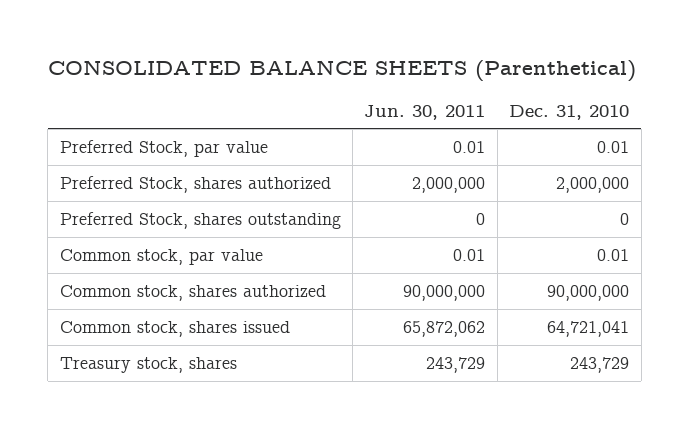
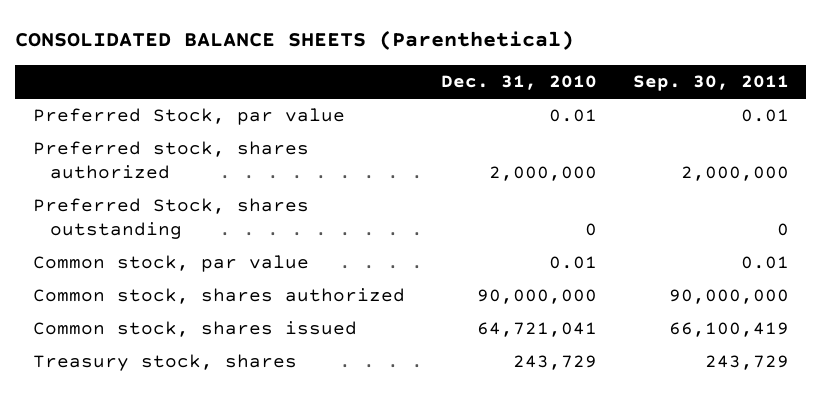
[364,104,486,120] Jun. 30, 2011 -> none
none -> [632,75,789,92] Sep. 30, 2011
[59,175,331,193] Preferred Stock, shares authorized -> [33,141,310,179] Preferred stock, shares authorized

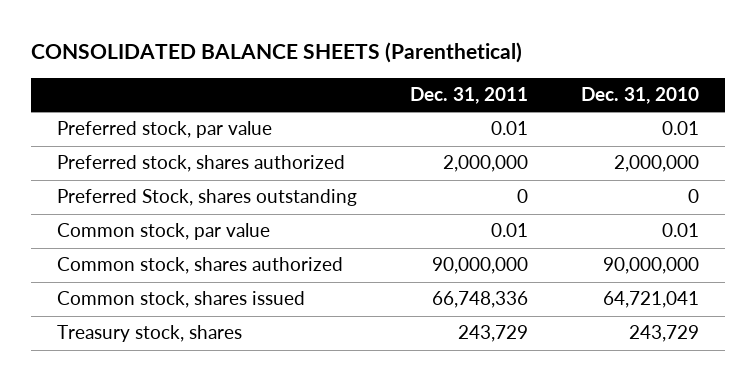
[632,75,789,92] Sep. 30, 2011 -> none
none -> [410,87,529,105] Dec. 31, 2011
[33,108,346,126] Preferred Stock, par value -> [57,121,273,139] Preferred stock, par value

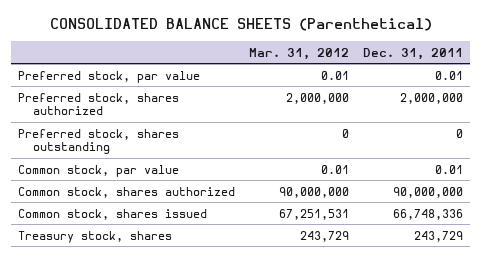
[580,87,699,105] Dec. 31, 2010 -> none
none -> [249,47,350,60] Mar. 31, 2012
[57,189,358,207] Preferred Stock, shares outstanding -> [18,128,180,155] Preferred stock, shares outstanding

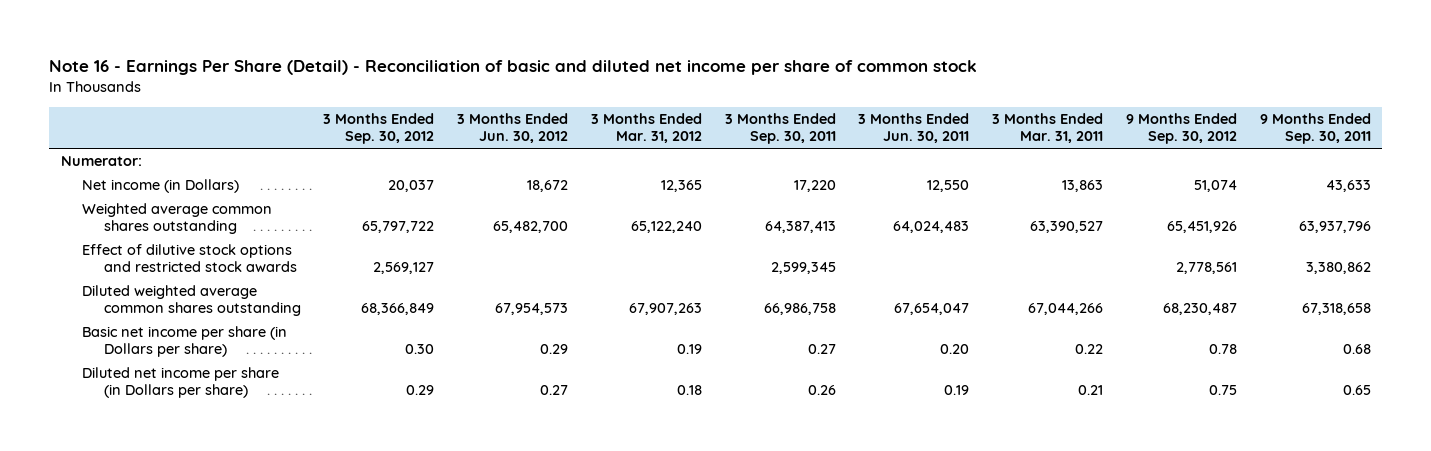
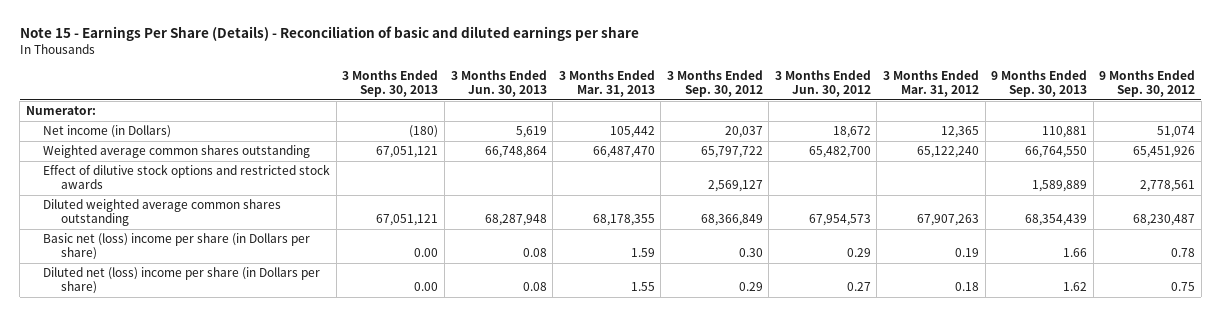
[49,60,978,76] Note 16 - Earnings Per Share (Detail) - Reconciliation of basic and diluted net income per share of common stock -> [19,25,639,41] Note 15 - Earnings Per Share (Details) - Reconciliation of basic and diluted earnings per share
[724,113,836,145] 3 Months Ended Sep. 30, 2011 -> none
[858,113,970,144] 3 Months Ended Jun. 30, 2011 -> none
[992,113,1104,144] 3 Months Ended Mar. 31, 2011 -> none
[1259,113,1371,145] 9 Months Ended Sep. 30, 2011 -> none
none -> [342,70,439,97] 3 Months Ended Sep. 30, 2013
none -> [450,70,547,97] 3 Months Ended Jun. 30, 2013
none -> [558,70,655,97] 3 Months Ended Mar. 31, 2013
none -> [991,70,1088,97] 9 Months Ended Sep. 30, 2013
[82,326,288,358] Basic net income per share (in Dollars per share) -> [43,233,311,261] Basic net (loss) income per share (in Dollars per share)
[82,367,280,399] Diluted net income per share (in Dollars per share) -> [43,267,321,295] Diluted net (loss) income per share (in Dollars per share)

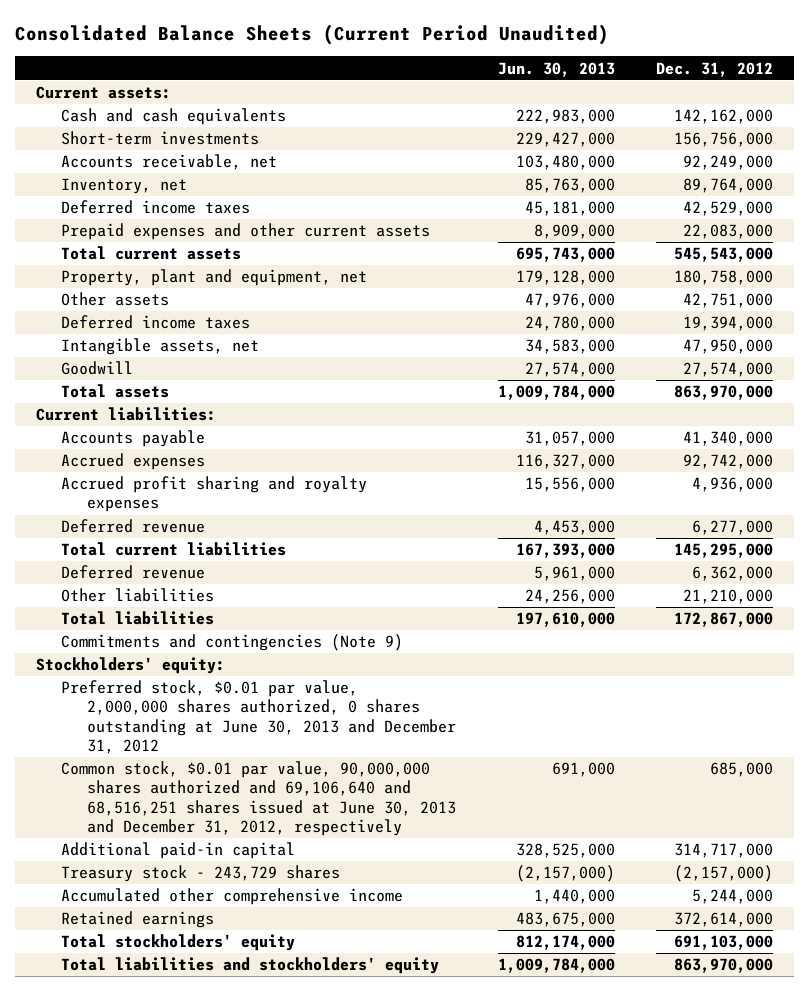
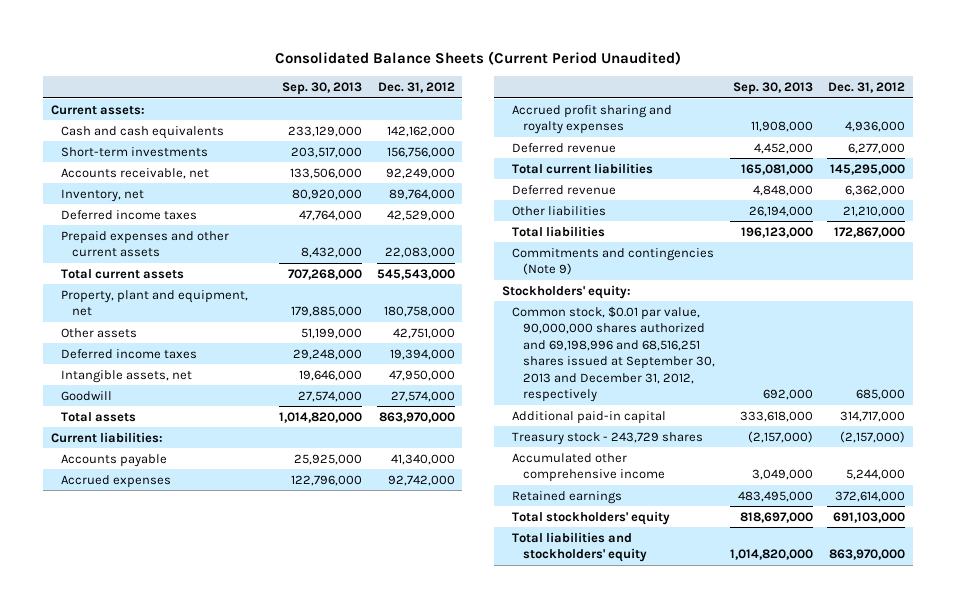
[497,61,615,77] Jun. 30, 2013 -> none
none -> [281,82,362,96] Sep. 30, 2013
[61,680,456,754] Preferred stock, $0.01 par value, 2,000,000 shares authorized, 0 shares outstanding at June 30, 2013 and December 31, 2012 -> none
[61,761,456,836] Common stock, $0.01 par value, 90,000,000 shares authorized and 69,106,640 and 68,516,251 shares issued at June 30, 2013 and December 31, 2012, respectively -> [512,305,716,403] Common stock, $0.01 par value, 90,000,000 shares authorized and 69,198,996 and 68,516,251 shares issued at September 30, 2013 and December 31, 2012, respectively

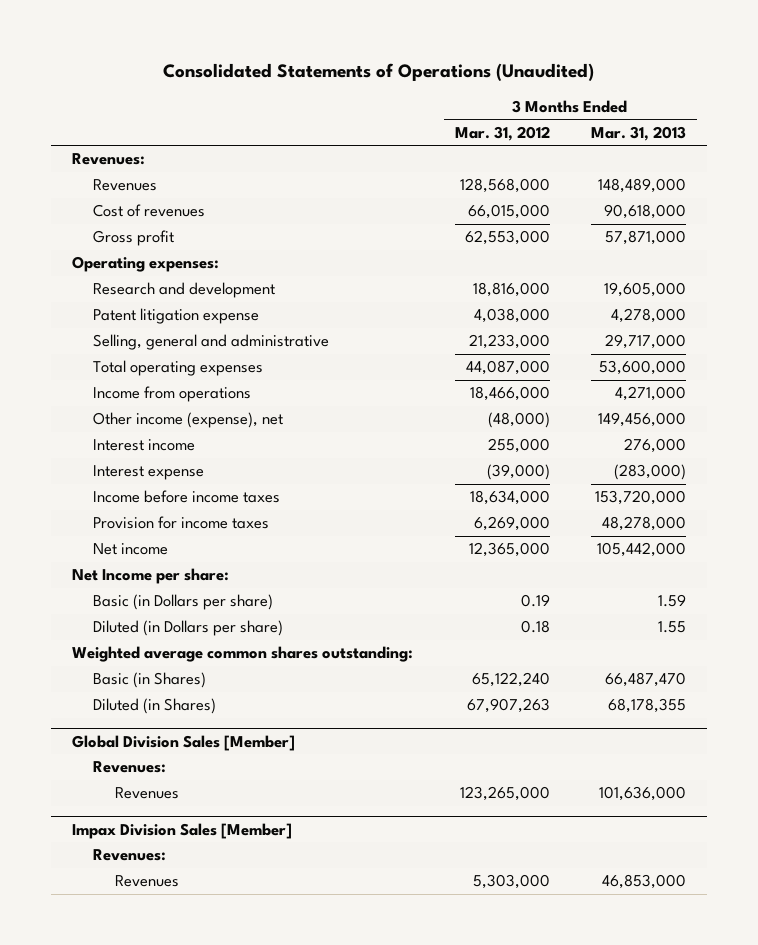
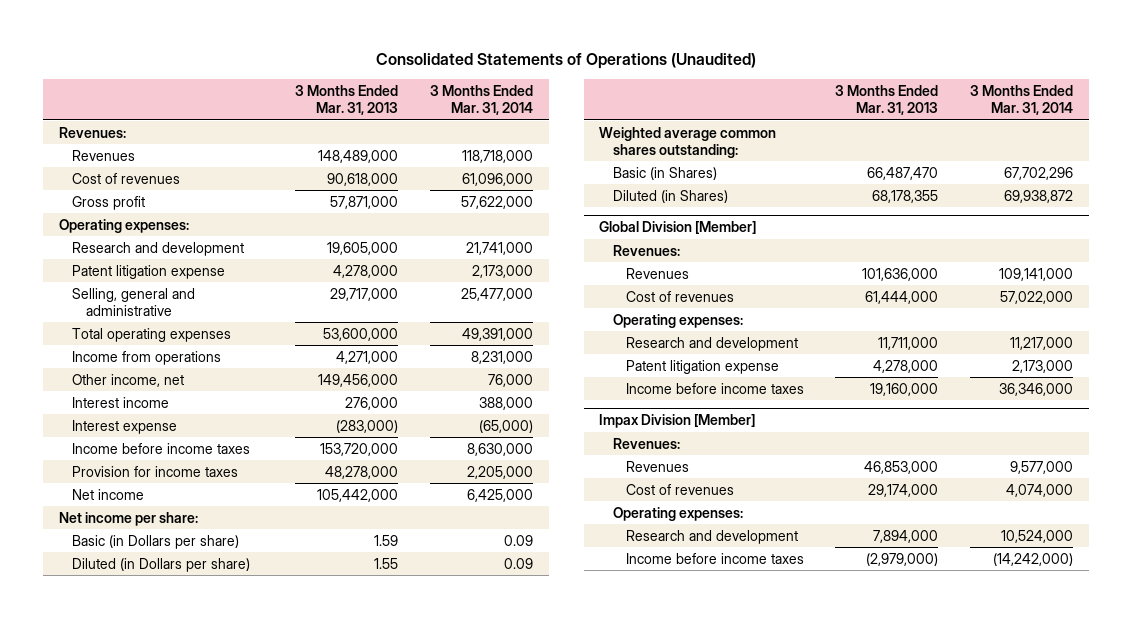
[454,125,550,141] Mar. 31, 2012 -> none
none -> [429,84,533,116] 3 Months Ended Mar. 31, 2014
[93,412,284,429] Other income (expense), net -> [72,373,185,387] Other income, net
[71,568,229,585] Net Income per share: -> [59,511,199,526] Net income per share:
[71,734,295,751] Global Division Sales [Member] -> [599,221,757,235] Global Division [Member]
none -> [625,290,734,302] Cost of revenues
none -> [612,313,743,328] Operating expenses:
none -> [625,336,798,351] Research and development
none -> [625,359,779,374] Patent litigation expense
none -> [625,382,804,394] Income before income taxes
[71,822,292,839] Impax Division Sales [Member] -> [599,414,756,429] Impax Division [Member]
none -> [625,483,734,495] Cost of revenues
none -> [612,506,743,521] Operating expenses:
none -> [625,529,798,544] Research and development
none -> [625,552,804,564] Income before income taxes

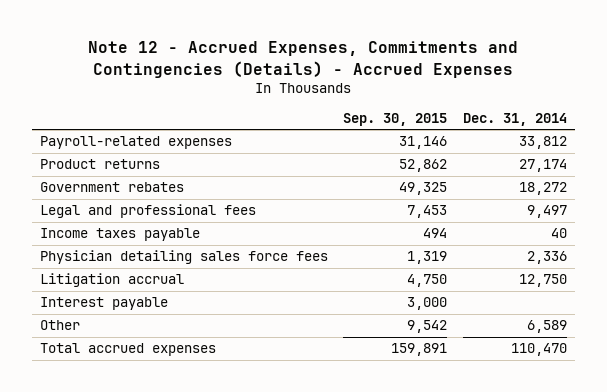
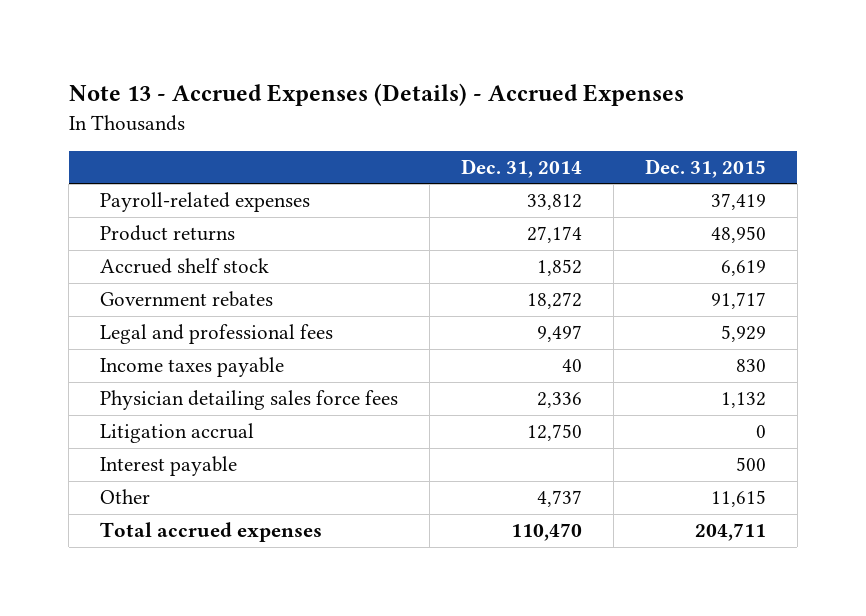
[88,41,519,78] Note 12 - Accrued Expenses, Commitments and Contingencies (Details) - Accrued Expenses -> [68,83,684,107] Note 13 - Accrued Expenses (Details) - Accrued Expenses
[343,112,448,126] Sep. 30, 2015 -> none
none -> [644,158,766,178] Dec. 31, 2015
none -> [100,258,270,275] Accrued shelf stock
[526,320,567,334] 6,589 -> [537,490,583,508] 4,737

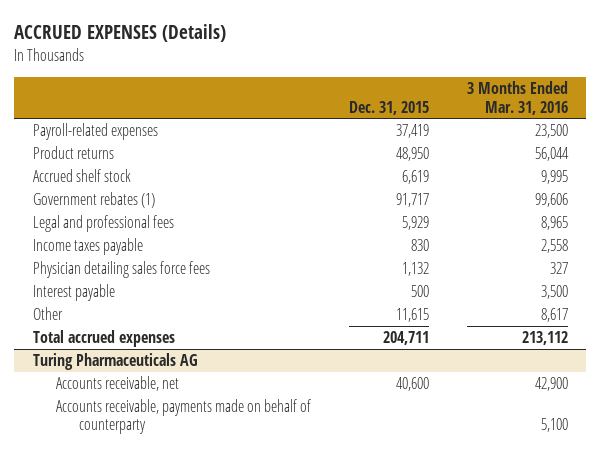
[68,83,684,107] Note 13 - Accrued Expenses (Details) - Accrued Expenses -> [14,24,227,43] ACCRUED EXPENSES (Details)
[461,158,583,178] Dec. 31, 2014 -> none
none -> [466,81,568,115] 3 Months Ended Mar. 31, 2016
[100,291,274,308] Government rebates -> [33,191,156,208] Government rebates (1)
[100,423,255,444] Litigation accrual -> none
none -> [33,352,199,370] Turing Pharmaceuticals AG
none -> [56,375,180,391] Accounts receivable, net
none -> [56,398,312,435] Accounts receivable, payments made on behalf of counterparty

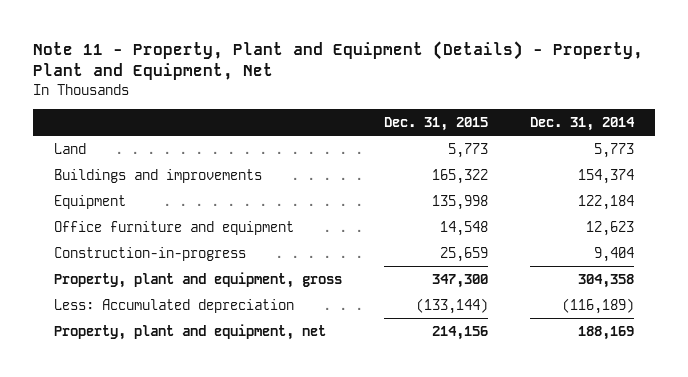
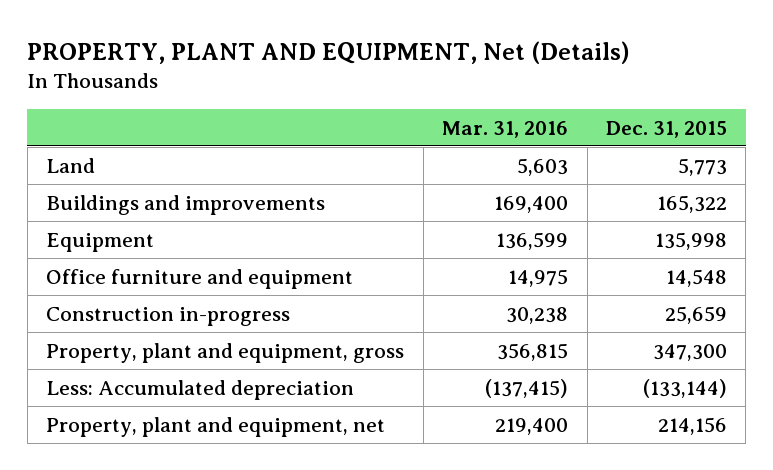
[32,40,643,81] Note 11 - Property, Plant and Equipment (Details) - Property, Plant and Equipment, Net -> [27,40,631,64] PROPERTY, PLANT AND EQUIPMENT, Net (Details)
[529,117,635,132] Dec. 31, 2014 -> none
none -> [442,120,569,138] Mar. 31, 2016
[53,246,246,261] Construction-in-progress -> [46,306,291,326] Construction in-progress

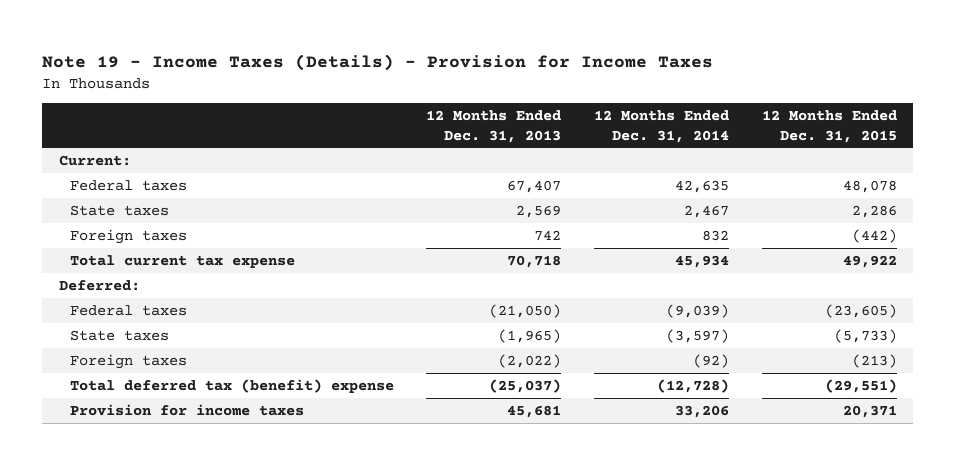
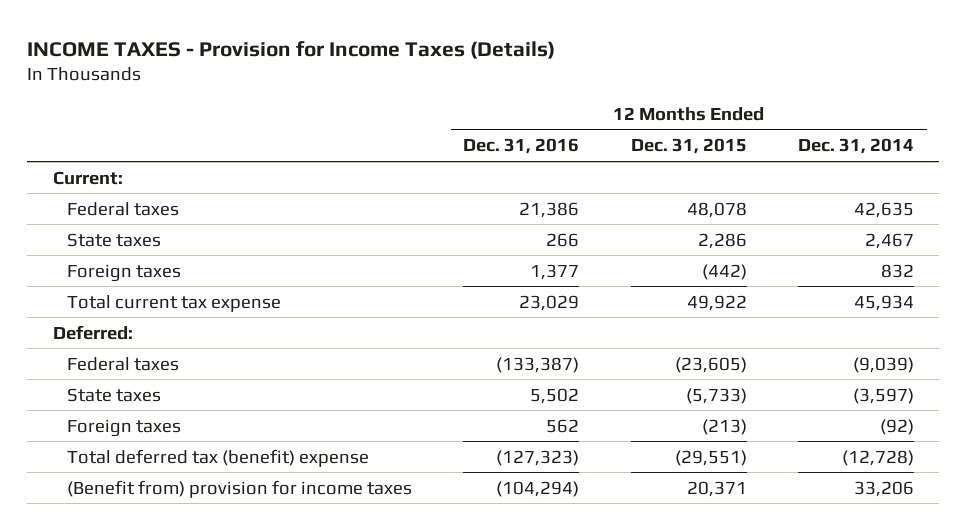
[42,53,714,71] Note 19 - Income Taxes (Details) - Provision for Income Taxes -> [27,40,556,59] INCOME TAXES - Provision for Income Taxes (Details)
[426,110,562,143] 12 Months Ended Dec. 31, 2013 -> none
none -> [463,138,580,155] Dec. 31, 2016
[69,403,304,416] Provision for income taxes -> [67,479,413,498] (Benefit from) provision for income taxes

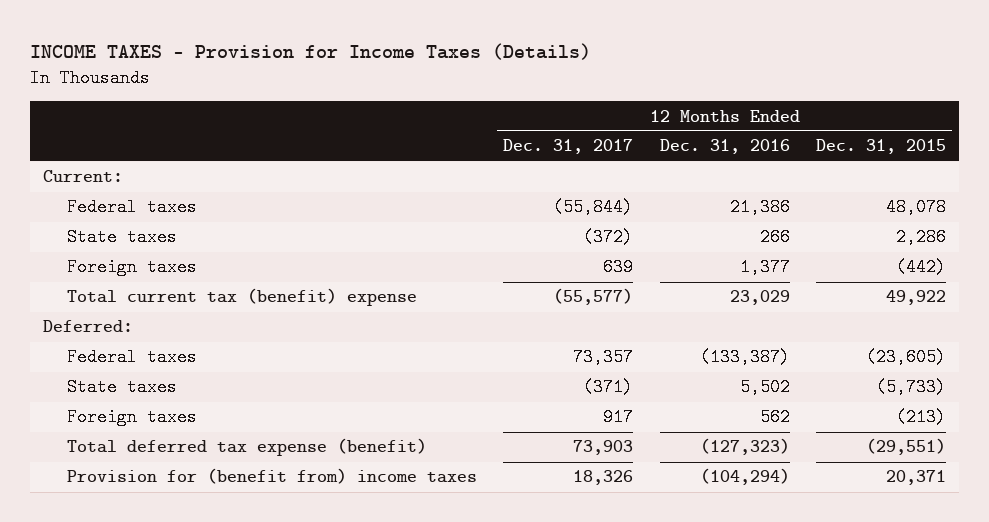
[797,138,914,155] Dec. 31, 2014 -> none
none -> [503,139,634,155] Dec. 31, 2017
[67,294,282,312] Total current tax expense -> [67,288,418,307] Total current tax (benefit) expense
[67,448,370,467] Total deferred tax (benefit) expense -> [67,438,428,457] Total deferred tax expense (benefit)
[67,479,413,498] (Benefit from) provision for income taxes -> [67,468,478,485] Provision for (benefit from) income taxes

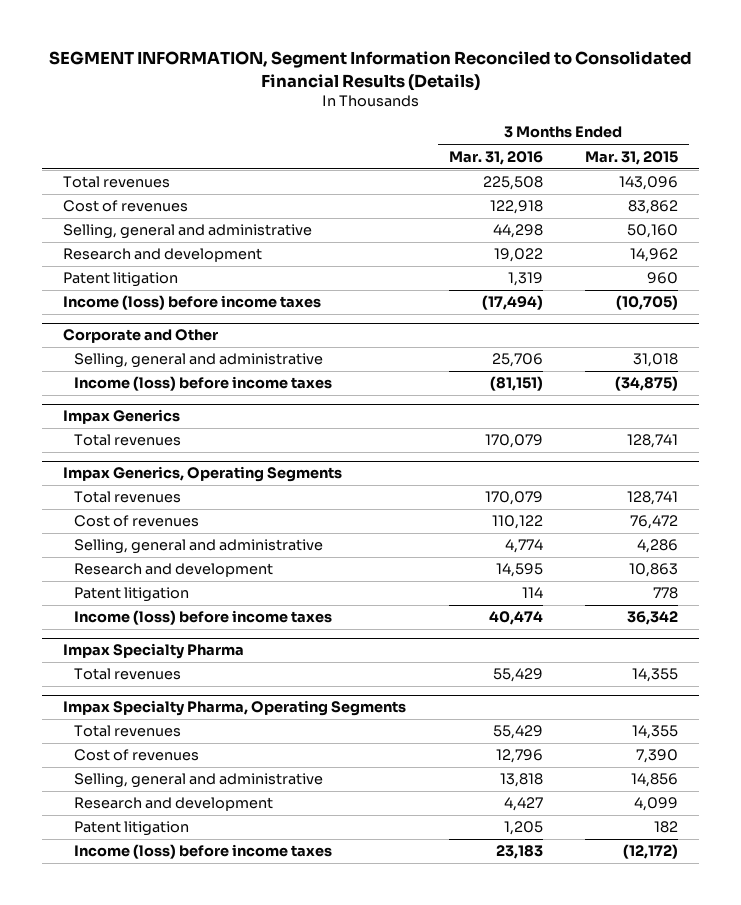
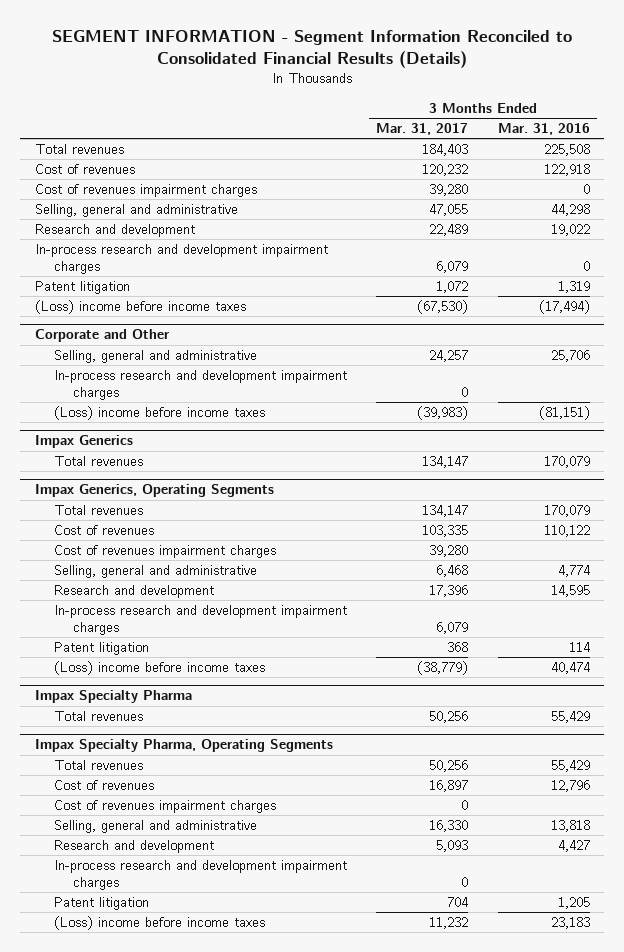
[48,51,692,91] SEGMENT INFORMATION, Segment Information Reconciled to Consolidated Financial Results (Details) -> [52,30,573,69] SEGMENT INFORMATION - Segment Information Reconciled to Consolidated Financial Results (Details)
[585,150,679,165] Mar. 31, 2015 -> none
none -> [376,123,469,136] Mar. 31, 2017
none -> [34,184,257,198] Cost of revenues impairment charges
none -> [34,244,328,274] In-process research and development impairment charges
[63,295,322,311] Income (loss) before income taxes -> [34,300,246,315] (Loss) income before income taxes
none -> [53,370,347,400] In-process research and development impairment charges
[74,376,333,392] Income (loss) before income taxes -> [53,406,265,421] (Loss) income before income taxes
none -> [53,545,276,559] Cost of revenues impairment charges
none -> [53,605,347,635] In-process research and development impairment charges
[74,610,333,626] Income (loss) before income taxes -> [53,661,265,676] (Loss) income before income taxes
none -> [53,800,276,814] Cost of revenues impairment charges
none -> [53,860,347,890] In-process research and development impairment charges
[74,844,333,860] Income (loss) before income taxes -> [53,916,265,931] (Loss) income before income taxes

